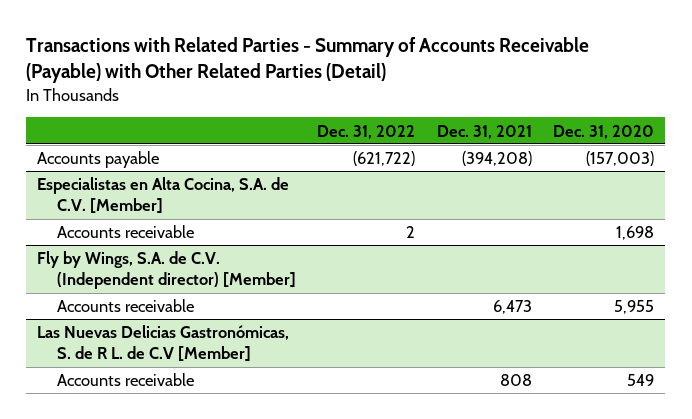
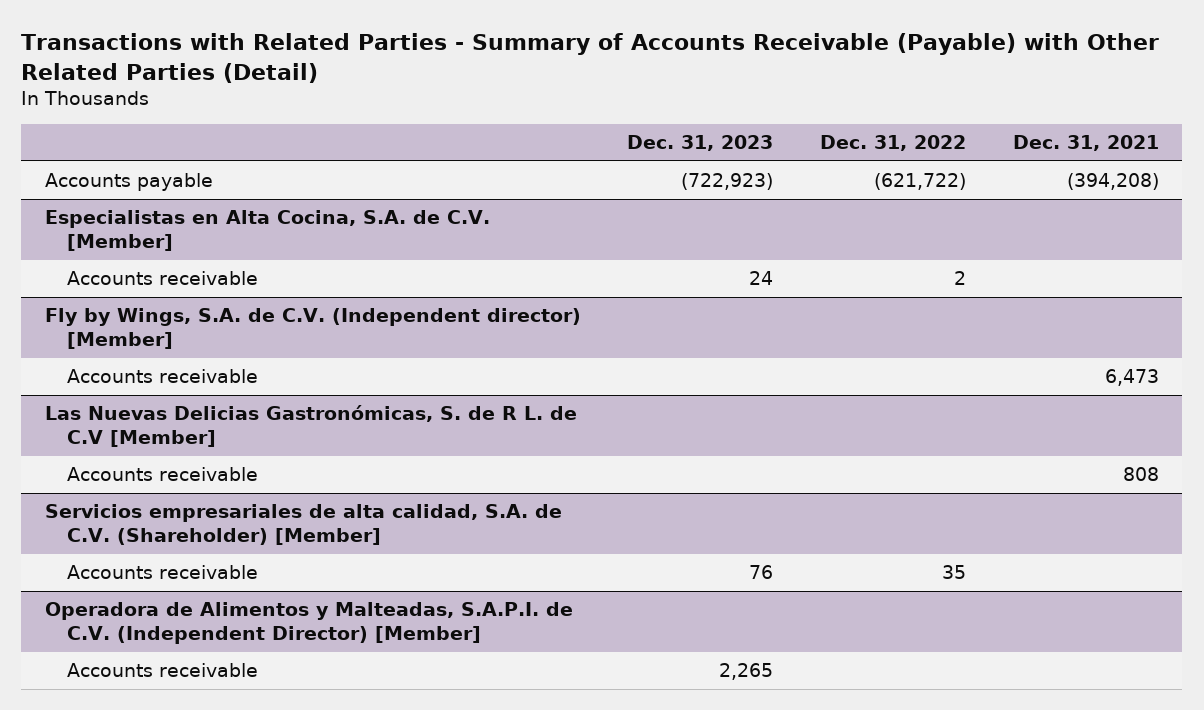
[553,124,655,139] Dec. 31, 2020 -> none
none -> [627,135,774,152] Dec. 31, 2023
none -> [44,504,562,546] Servicios empresariales de alta calidad, S.A. de C.V. (Shareholder) [Member]
none -> [67,565,259,580] Accounts receivable
none -> [44,602,573,645] Operadora de Alimentos y Malteadas, S.A.P.I. de C.V. (Independent Director) [Member]
none -> [67,663,259,678] Accounts receivable

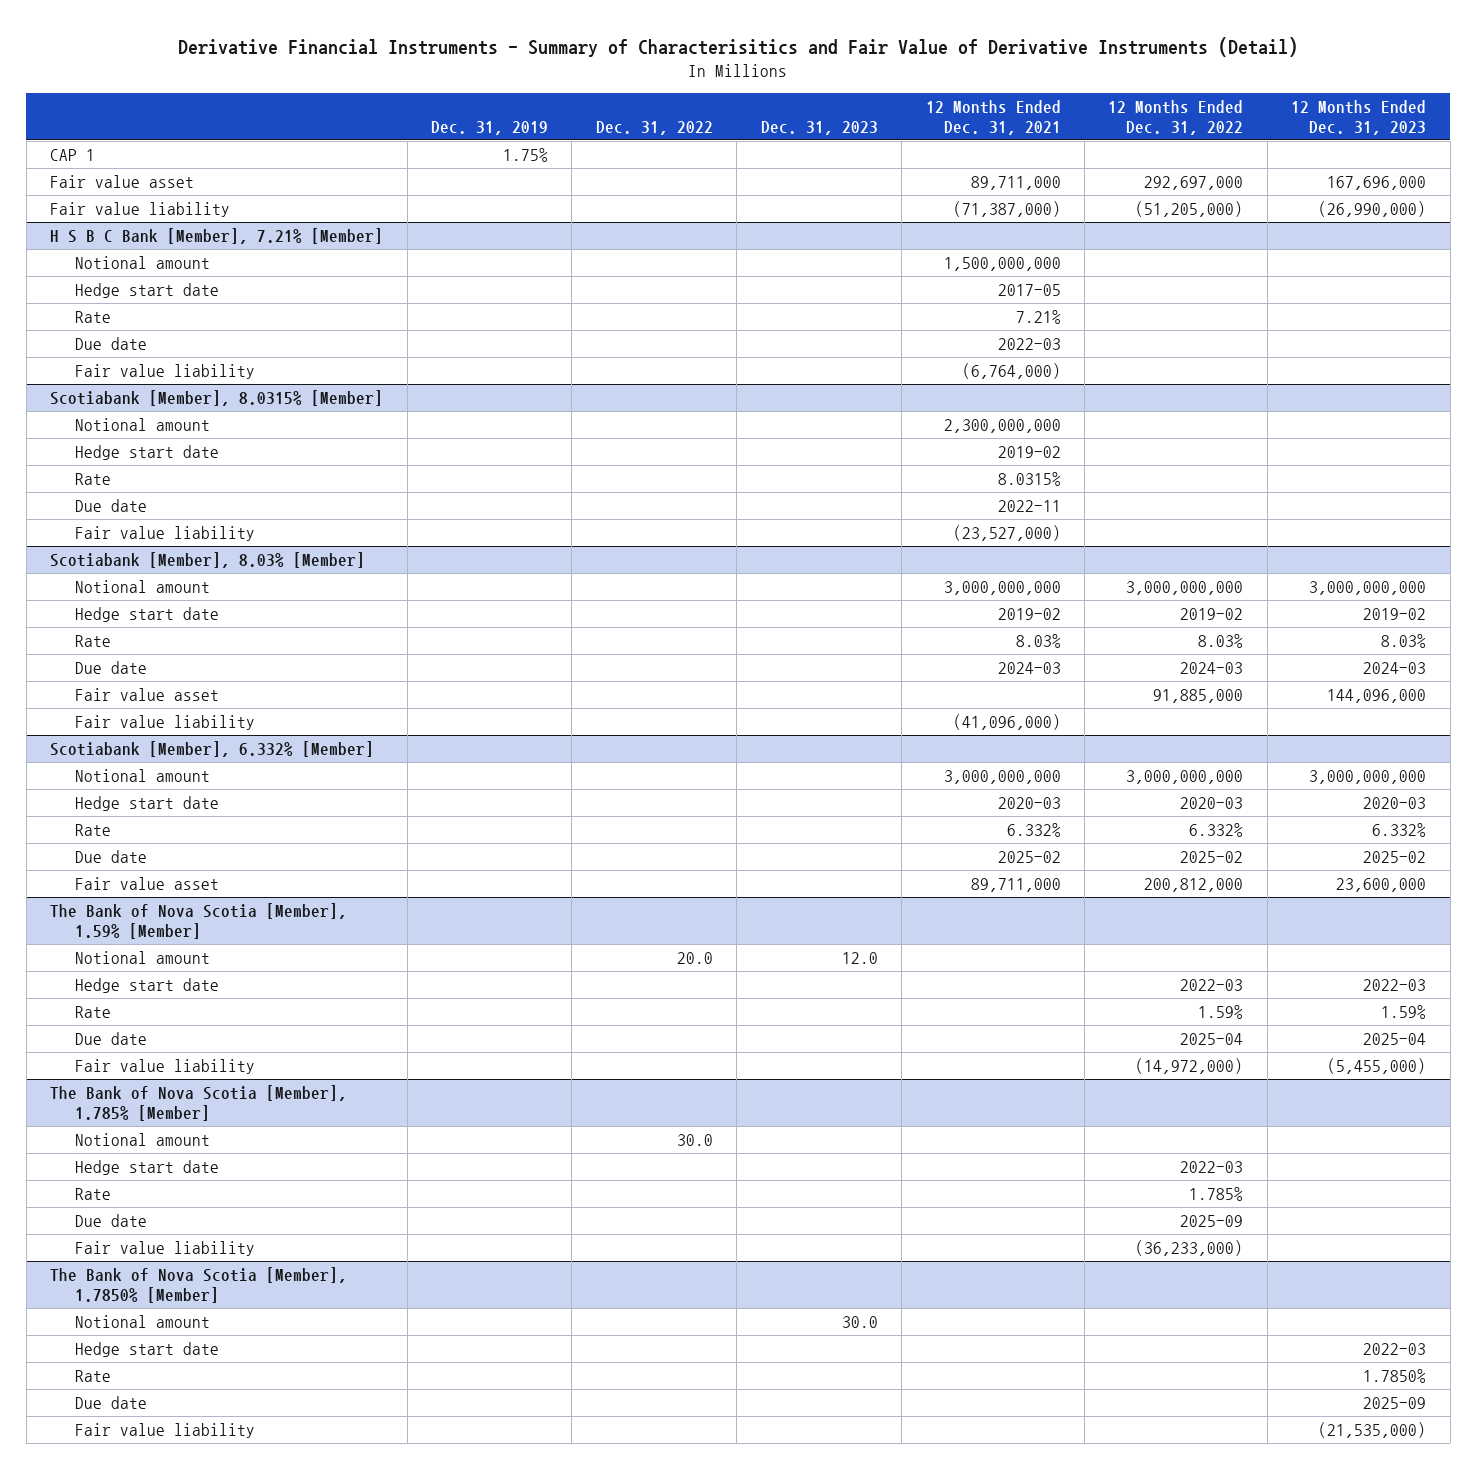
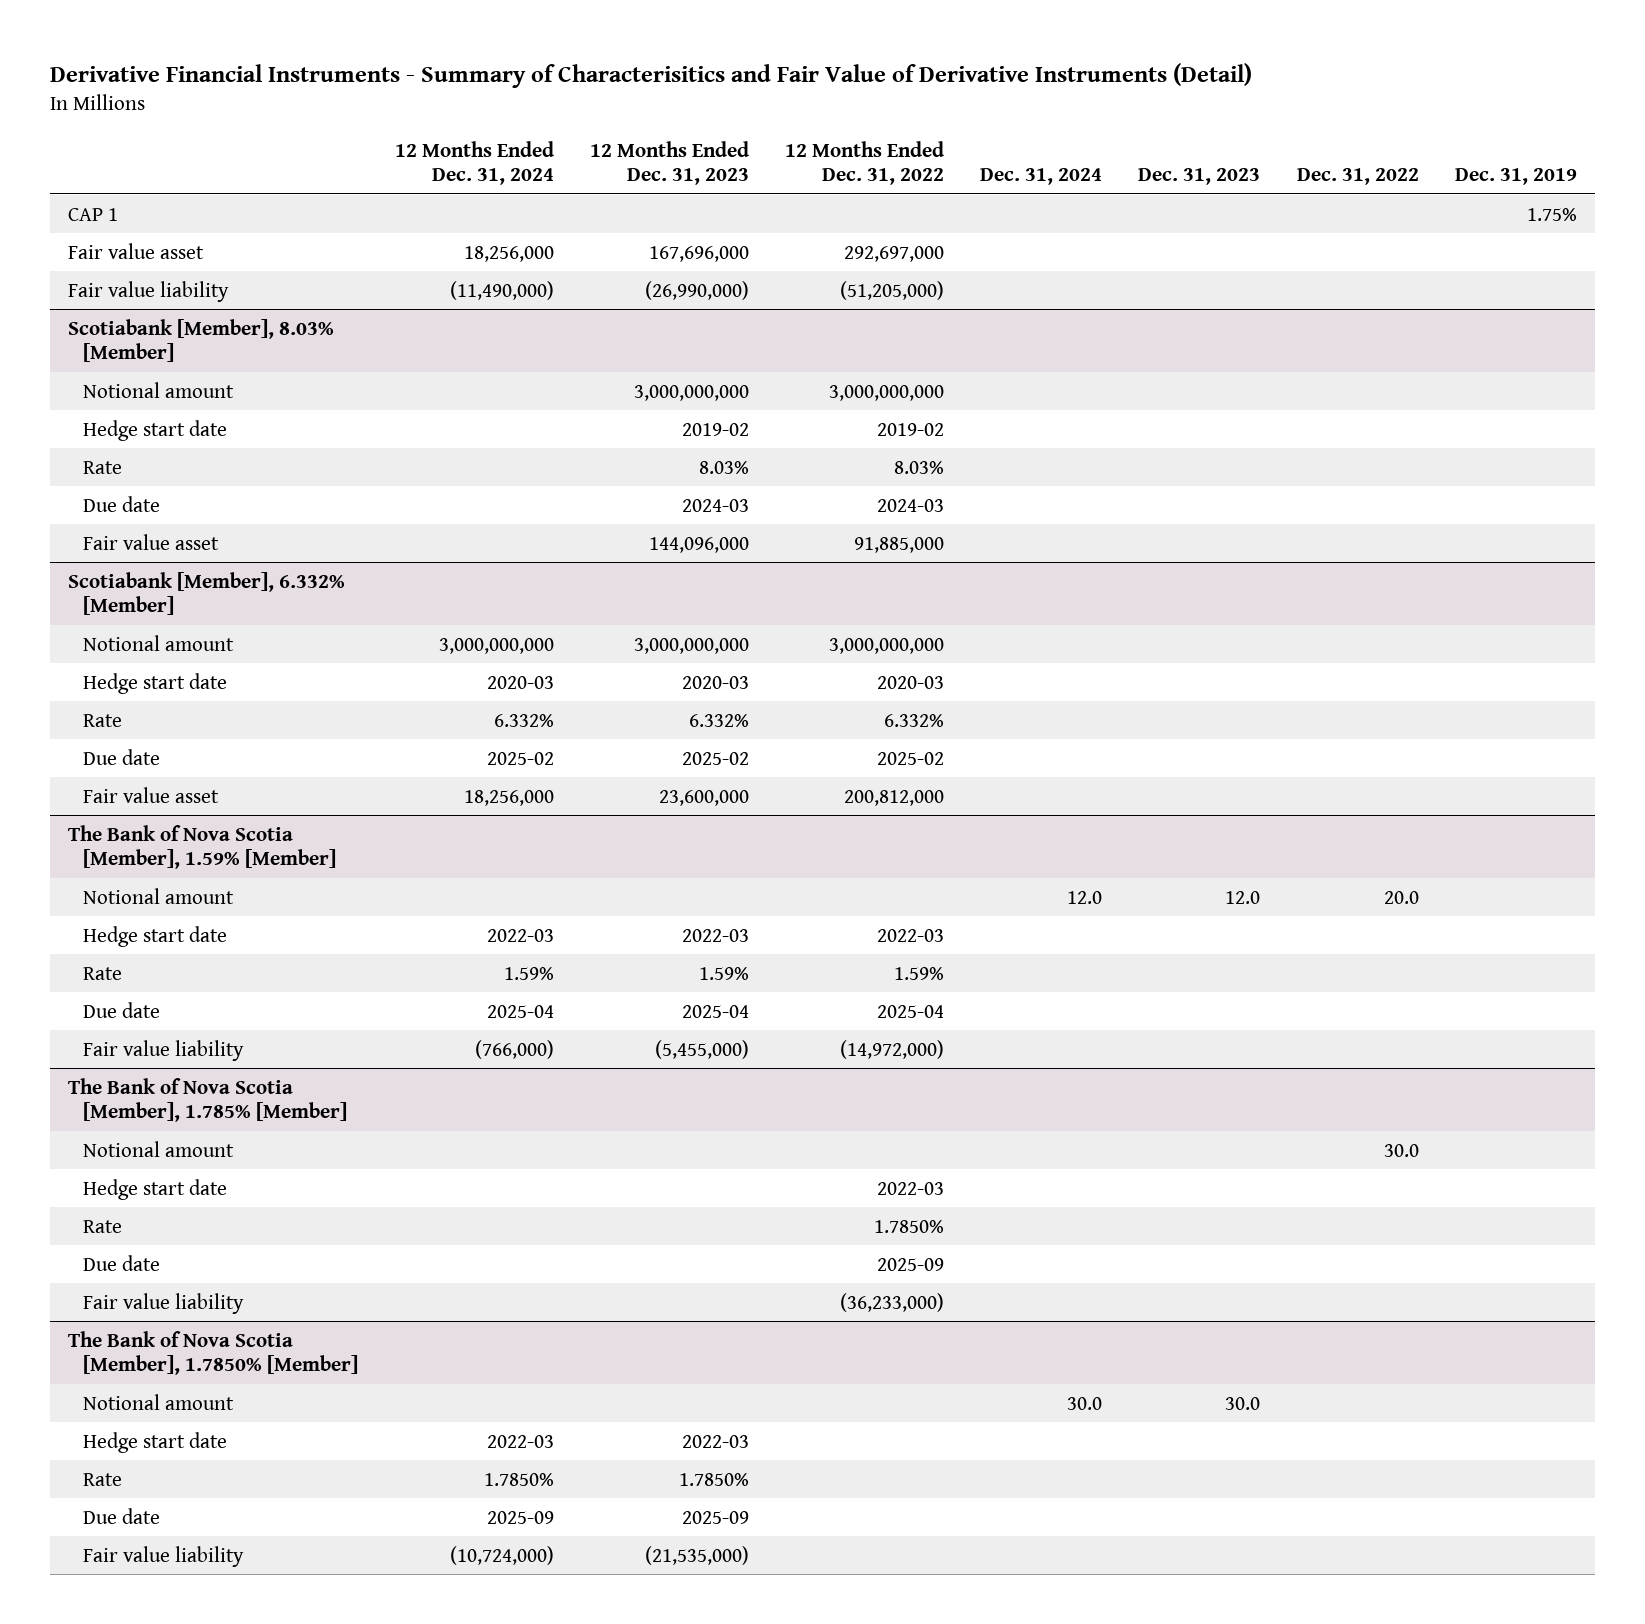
[925,100,1061,135] 12 Months Ended Dec. 31, 2021 -> none
none -> [394,140,554,186] 12 Months Ended Dec. 31, 2024
none -> [980,168,1103,186] Dec. 31, 2024
[50,228,384,245] H S B C Bank [Member], 7.21% [Member] -> none
[75,256,211,270] Notional amount -> none
[75,283,220,299] Hedge start date -> none
[75,311,112,324] Rate -> none
[75,337,148,351] Due date -> none
[75,364,256,380] Fair value liability -> none
[50,390,384,407] Scotiabank [Member], 8.0315% [Member] -> none
[75,418,211,432] Notional amount -> none
[75,445,220,461] Hedge start date -> none
[75,473,112,486] Rate -> none
[75,499,148,513] Due date -> none
[75,526,256,542] Fair value liability -> none
[75,715,256,731] Fair value liability -> none
[1189,1187,1244,1202] 1.785% -> [873,1219,944,1233] 1.7850%

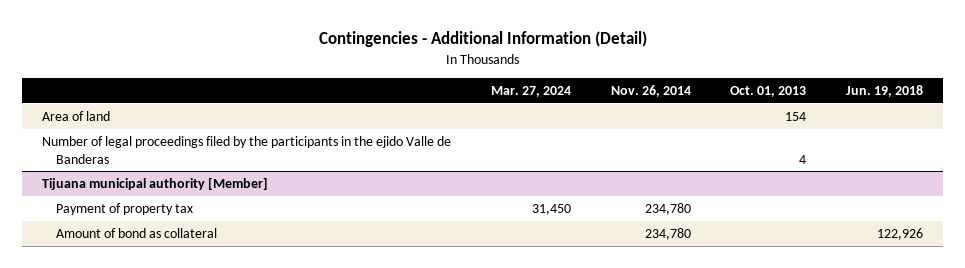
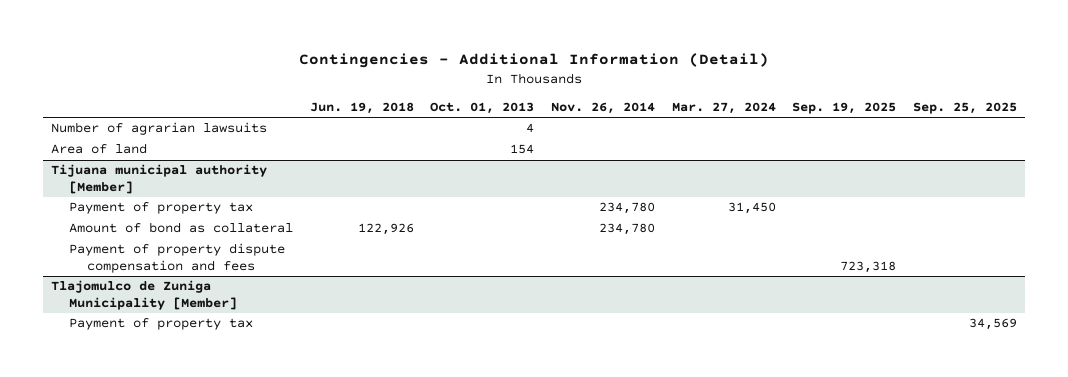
none -> [792,102,897,115] Sep. 19, 2025
none -> [912,102,1017,115] Sep. 25, 2025
none -> [50,122,267,136] Number of agrarian lawsuits
[42,136,452,164] Number of legal proceedings filed by the participants in the ejido Valle de Banderas -> none
none -> [69,243,286,274] Payment of property dispute compensation and fees
none -> [50,280,238,311] Tlajomulco de Zuniga Municipality [Member]
none -> [69,318,254,331] Payment of property tax

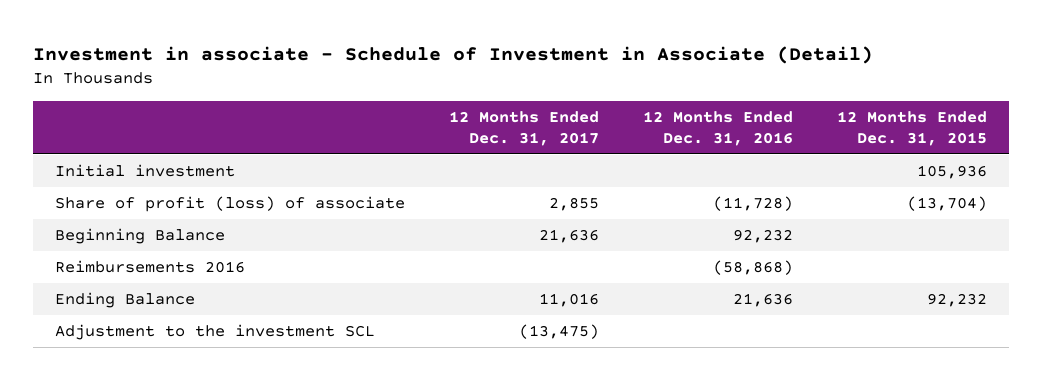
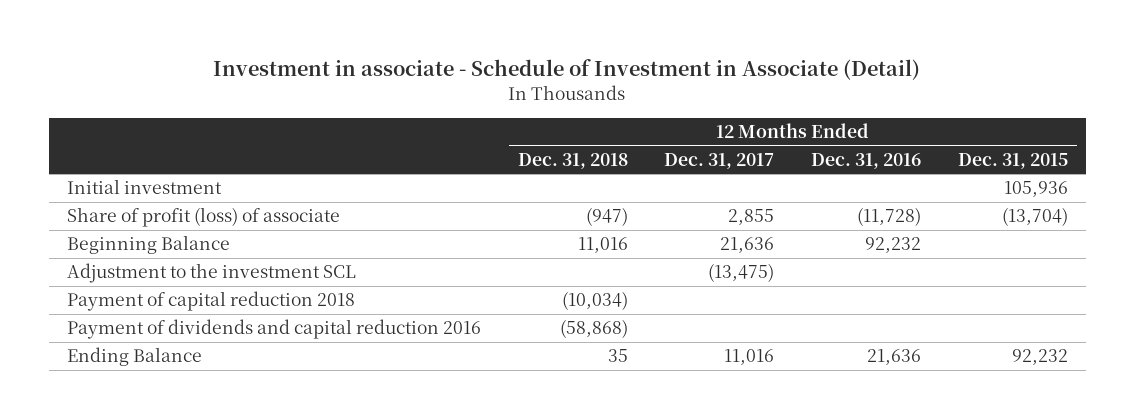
none -> [517,152,628,169] Dec. 31, 2018
[55,260,246,274] Reimbursements 2016 -> none
none -> [67,291,356,312] Payment of capital reduction 2018
none -> [67,319,482,340] Payment of dividends and capital reduction 2016
[55,292,196,309] Ending Balance -> [67,347,203,367] Ending Balance

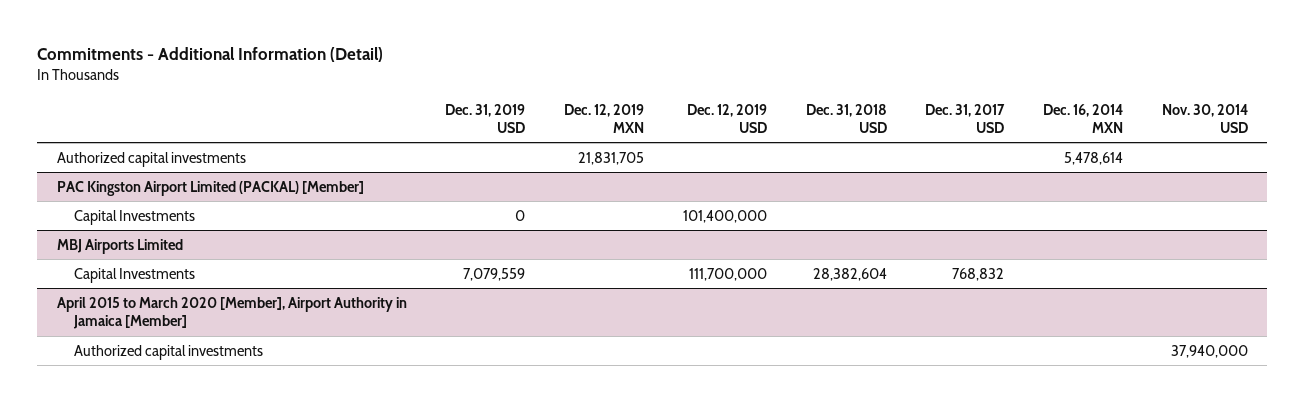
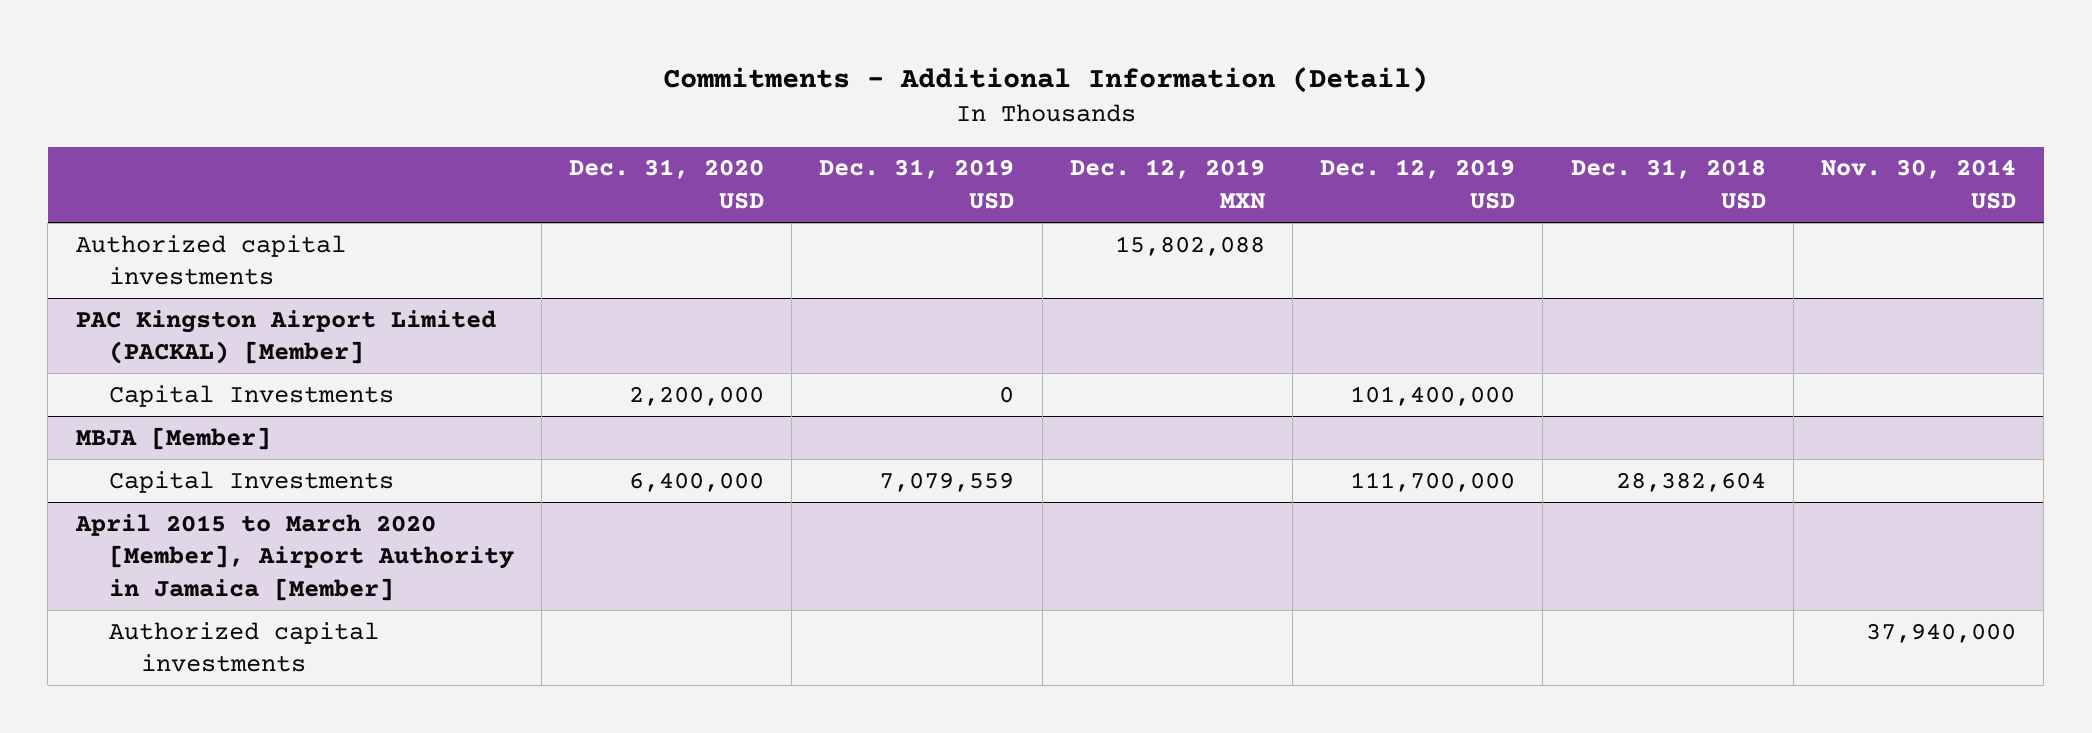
[925,103,1006,133] Dec. 31, 2017 USD -> none
[1043,103,1124,133] Dec. 16, 2014 MXN -> none
none -> [568,159,764,210] Dec. 31, 2020 USD
[578,151,645,165] 21,831,705 -> [1114,235,1265,256] 15,802,088
[56,238,183,254] MBJ Airports Limited -> [75,426,271,450] MBJA [Member]

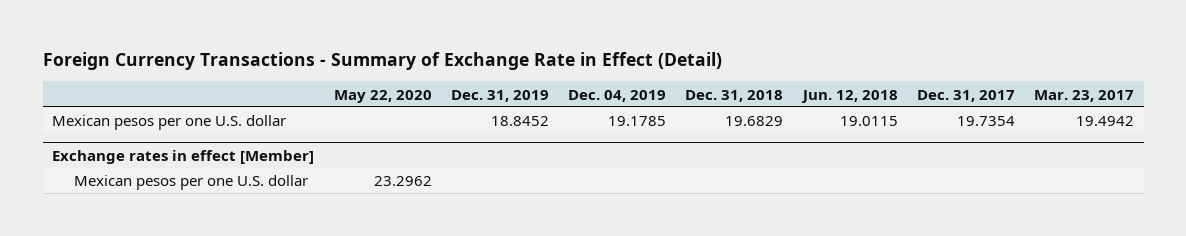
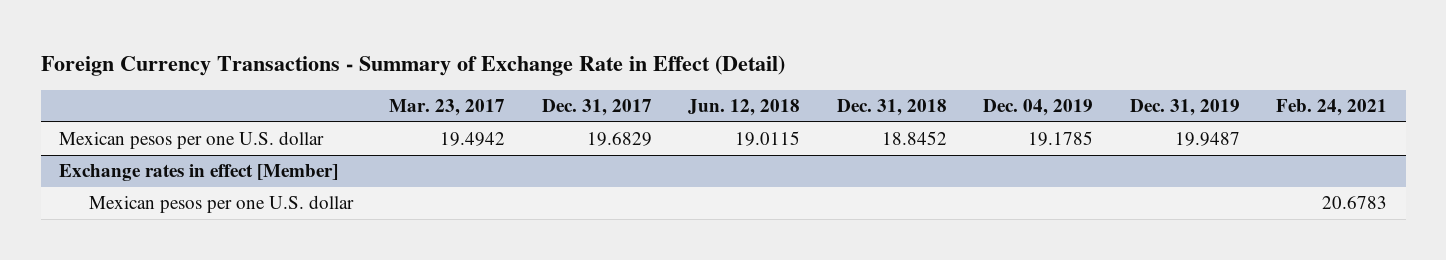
[333,89,432,103] May 22, 2020 -> none
none -> [1276,99,1388,117] Feb. 24, 2021
[490,116,549,127] 18.8452 -> [1174,132,1240,147] 19.9487
[725,116,784,127] 19.6829 -> [881,131,947,146] 18.8452
[956,116,1015,127] 19.7354 -> [586,132,652,147] 19.6829

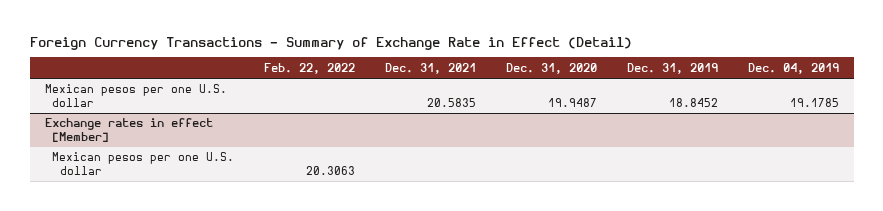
[389,99,506,117] Mar. 23, 2017 -> none
[541,99,652,117] Dec. 31, 2017 -> none
[688,99,801,117] Jun. 12, 2018 -> none
[836,99,947,117] Dec. 31, 2018 -> none
[1276,99,1388,117] Feb. 24, 2021 -> none
none -> [264,62,356,74] Feb. 22, 2022
none -> [385,62,477,74] Dec. 31, 2021
none -> [505,62,597,74] Dec. 31, 2020
[1174,132,1240,147] 19.9487 -> [668,97,718,107] 18.8452

